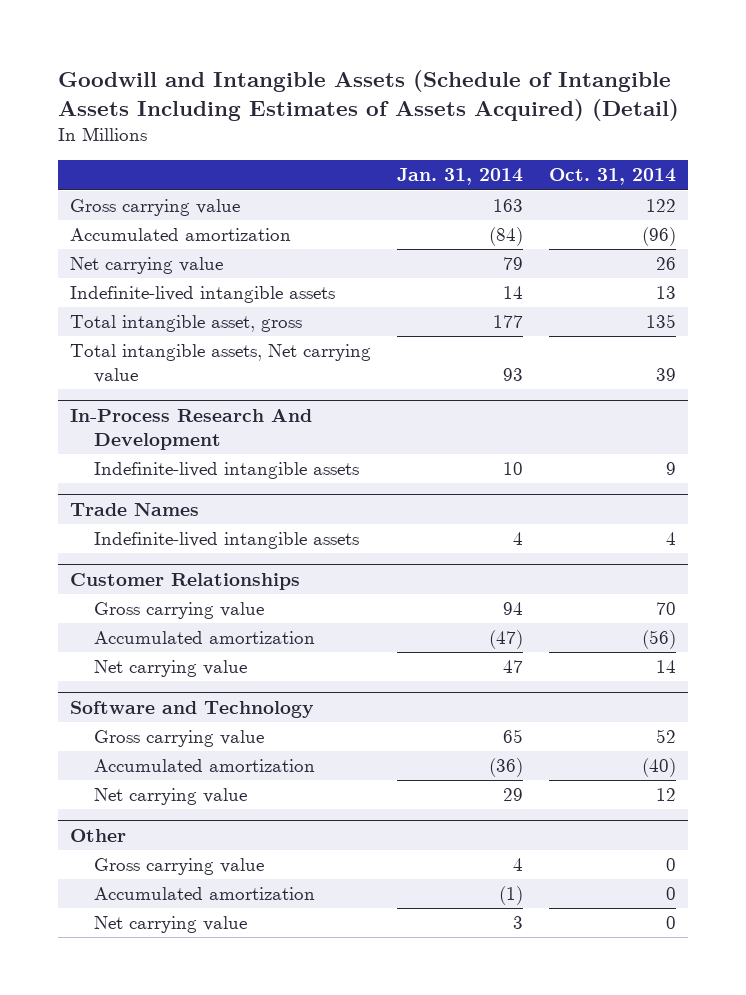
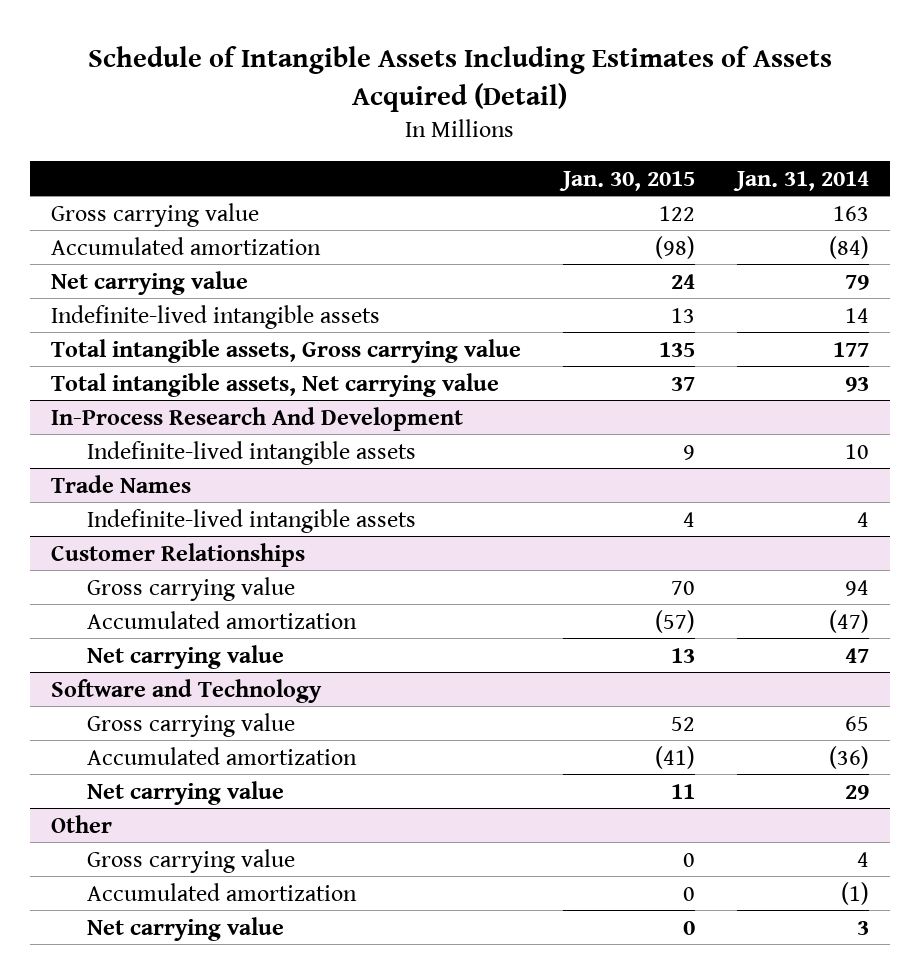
[57,69,679,121] Goodwill and Intangible Assets (Schedule of Intangible Assets Including Estimates of Assets Acquired) (Detail) -> [88,46,833,112] Schedule of Intangible Assets Including Estimates of Assets Acquired (Detail)
[548,168,676,186] Oct. 31, 2014 -> none
none -> [559,170,696,191] Jan. 30, 2015
[70,315,303,333] Total intangible asset, gross -> [51,338,522,363] Total intangible assets, Gross carrying value

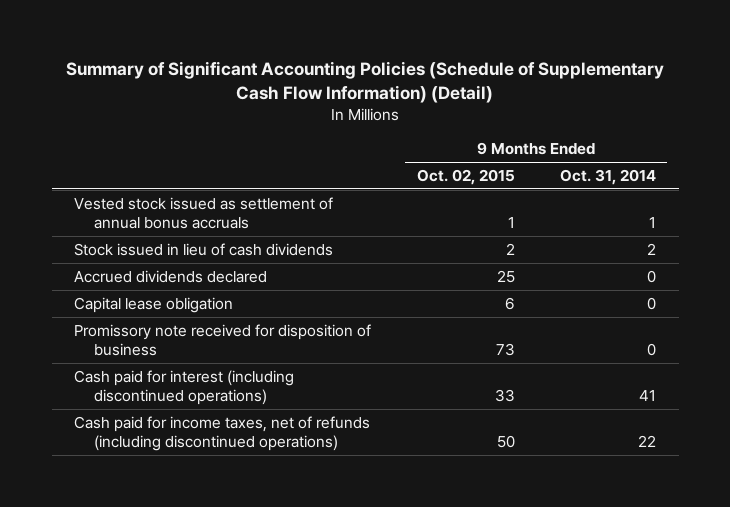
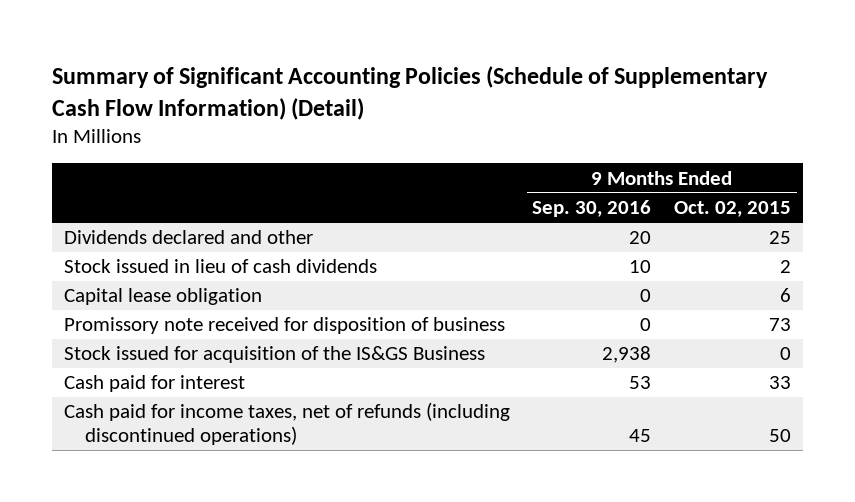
[560,168,657,185] Oct. 31, 2014 -> none
none -> [532,200,652,218] Sep. 30, 2016
[74,196,334,229] Vested stock issued as settlement of annual bonus accruals -> none
none -> [63,230,313,245] Dividends declared and other
[74,269,268,283] Accrued dividends declared -> none
none -> [63,346,485,364] Stock issued for acquisition of the IS&GS Business
[74,369,295,405] Cash paid for interest (including discontinued operations) -> [63,375,245,393] Cash paid for interest

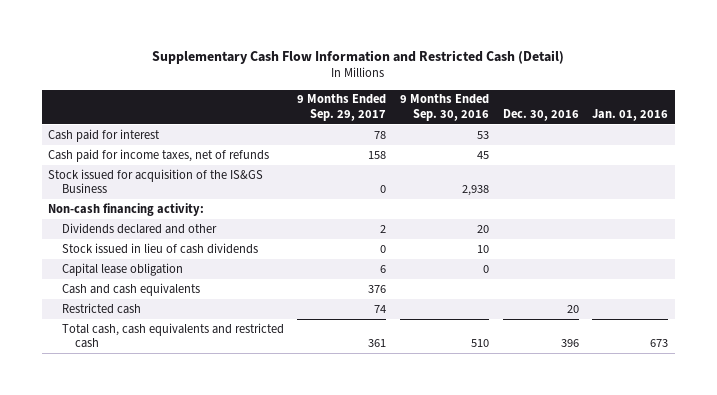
[52,65,769,120] Summary of Significant Accounting Policies (Schedule of Supplementary Cash Flow Information) (Detail) -> [152,49,565,64] Supplementary Cash Flow Information and Restricted Cash (Detail)
[674,201,792,218] Oct. 02, 2015 -> none
none -> [297,94,387,121] 9 Months Ended Sep. 29, 2017
none -> [502,108,579,121] Dec. 30, 2016
none -> [592,108,669,121] Jan. 01, 2016
[63,375,245,393] Cash paid for interest -> [48,128,161,142] Cash paid for interest
none -> [48,148,270,162] Cash paid for income taxes, net of refunds
[63,346,485,364] Stock issued for acquisition of the IS&GS Business -> [48,168,264,194] Stock issued for acquisition of the IS&GS Business
none -> [48,202,205,216] Non-cash financing activity:
[63,317,505,335] Promissory note received for disposition of business -> none
[63,402,510,446] Cash paid for income taxes, net of refunds (including discontinued operations) -> none
none -> [61,282,200,296] Cash and cash equivalents
none -> [61,302,141,314] Restricted cash
none -> [61,322,284,349] Total cash, cash equivalents and restricted cash

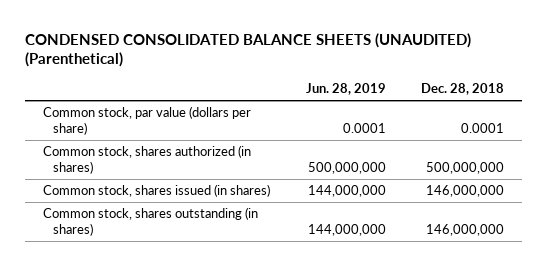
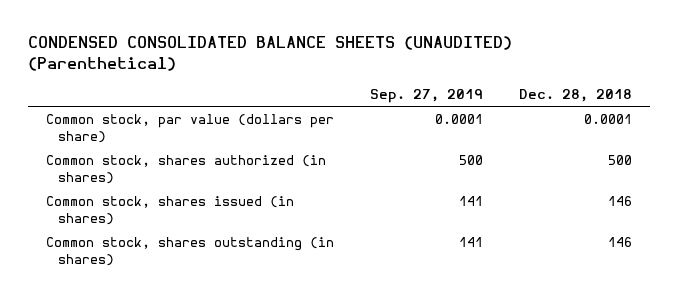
[305,83,386,96] Jun. 28, 2019 -> none
none -> [369,88,483,103] Sep. 27, 2019
[426,161,505,174] 500,000,000 -> [608,155,633,166] 500
[426,185,505,198] 146,000,000 -> [608,196,633,207] 146
[426,223,505,236] 146,000,000 -> [608,237,633,248] 146

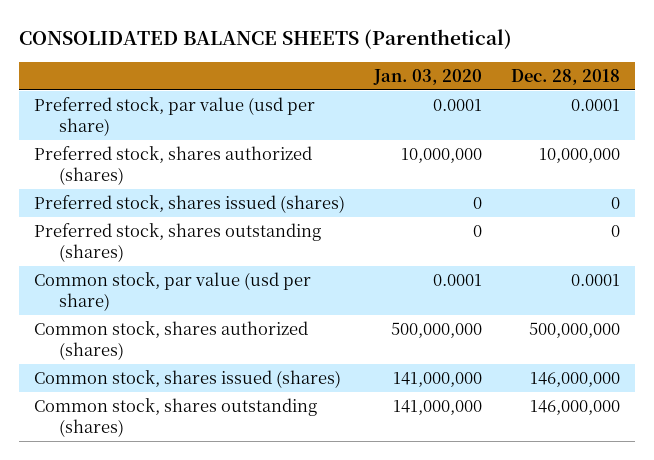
[27,36,512,71] CONDENSED CONSOLIDATED BALANCE SHEETS (UNAUDITED) (Parenthetical) -> [19,29,513,50] CONSOLIDATED BALANCE SHEETS (Parenthetical)
[369,88,483,103] Sep. 27, 2019 -> none
none -> [372,68,482,85] Jan. 03, 2020
none -> [33,97,315,137] Preferred stock, par value (usd per share)
none -> [33,146,312,186] Preferred stock, shares authorized (shares)
none -> [33,195,345,214] Preferred stock, shares issued (shares)
none -> [33,223,321,263] Preferred stock, shares outstanding (shares)
[45,114,334,143] Common stock, par value (dollars per share) -> [33,272,311,312] Common stock, par value (usd per share)
[45,155,326,184] Common stock, shares authorized (in shares) -> [33,321,308,361] Common stock, shares authorized (shares)
[608,155,633,166] 500 -> [528,322,620,339] 500,000,000
[45,196,294,225] Common stock, shares issued (in shares) -> [33,370,341,389] Common stock, shares issued (shares)
[608,196,633,207] 146 -> [529,372,620,388] 146,000,000
[45,237,334,266] Common stock, shares outstanding (in shares) -> [33,398,317,438] Common stock, shares outstanding (shares)
[608,237,633,248] 146 -> [529,400,620,416] 146,000,000

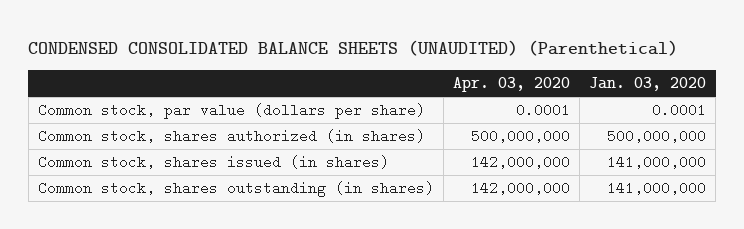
[19,29,513,50] CONSOLIDATED BALANCE SHEETS (Parenthetical) -> [28,39,679,56] CONDENSED CONSOLIDATED BALANCE SHEETS (UNAUDITED) (Parenthetical)
[510,68,620,85] Dec. 28, 2018 -> none
none -> [453,77,571,93] Apr. 03, 2020
[33,97,315,137] Preferred stock, par value (usd per share) -> none
[33,146,312,186] Preferred stock, shares authorized (shares) -> none
[33,195,345,214] Preferred stock, shares issued (shares) -> none
[33,223,321,263] Preferred stock, shares outstanding (shares) -> none
[33,272,311,312] Common stock, par value (usd per share) -> [37,103,425,120] Common stock, par value (dollars per share)
[33,321,308,361] Common stock, shares authorized (shares) -> [37,129,425,144] Common stock, shares authorized (in shares)
[33,370,341,389] Common stock, shares issued (shares) -> [37,155,389,170] Common stock, shares issued (in shares)
[33,398,317,438] Common stock, shares outstanding (shares) -> [37,181,434,198] Common stock, shares outstanding (in shares)

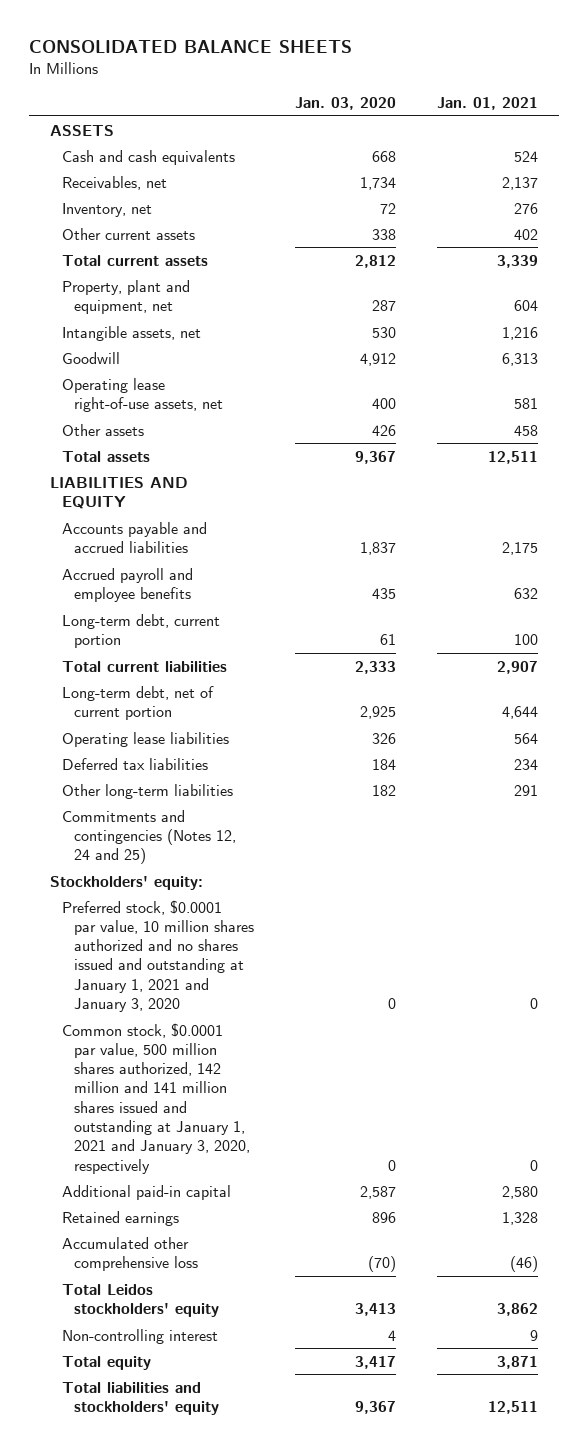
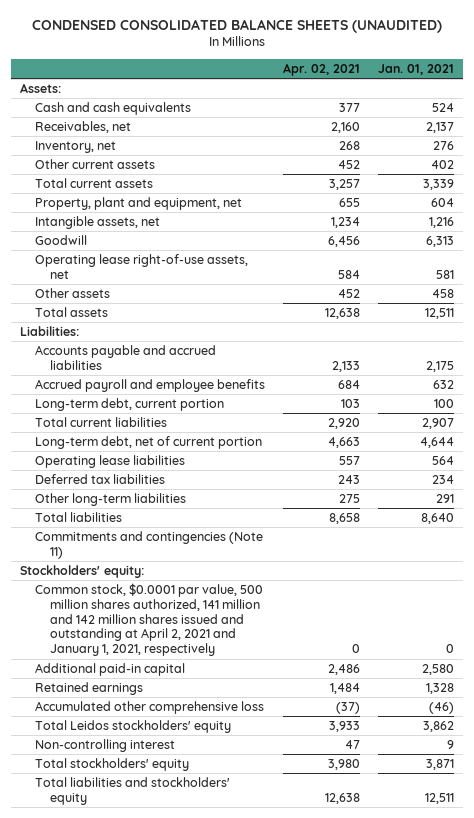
[29,39,353,53] CONSOLIDATED BALANCE SHEETS -> [32,18,443,33] CONDENSED CONSOLIDATED BALANCE SHEETS (UNAUDITED)
[295,96,397,110] Jan. 03, 2020 -> none
none -> [283,62,361,76] Apr. 02, 2021
[49,124,114,136] ASSETS -> [19,83,61,94] Assets:
[49,476,188,509] LIABILITIES AND EQUITY -> [19,326,79,337] Liabilities:
none -> [34,512,122,523] Total liabilities
[61,809,236,865] Commitments and contingencies (Notes 12, 24 and 25) -> [34,531,263,559] Commitments and contingencies (Note 11)
[61,899,254,1013] Preferred stock, $0.0001 par value, 10 million shares authorized and no shares issued and outstanding at January 1, 2021 and January 3, 2020 -> none
[61,1022,250,1174] Common stock, $0.0001 par value, 500 million shares authorized, 142 million and 141 million shares issued and outstanding at January 1, 2021 and January 3, 2020, respectively -> [34,583,263,657] Common stock, $0.0001 par value, 500 million shares authorized, 141 million and 142 million shares issued and outstanding at April 2, 2021 and January 1, 2021, respectively
[61,1355,151,1370] Total equity -> [34,758,189,772] Total stockholders' equity

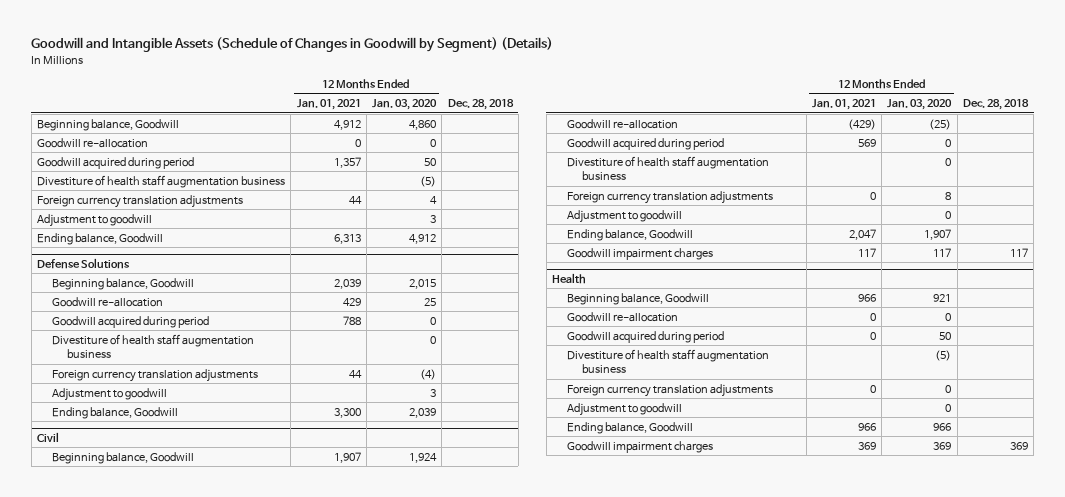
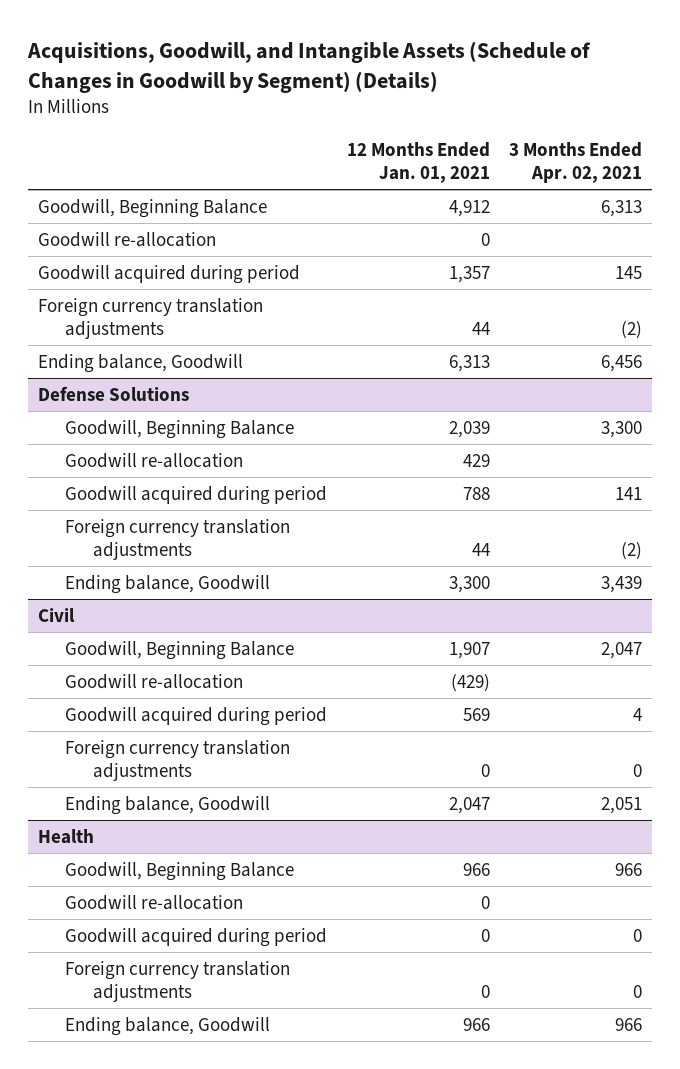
[31,37,554,53] Goodwill and Intangible Assets (Schedule of Changes in Goodwill by Segment) (Details) -> [26,40,591,93] Acquisitions, Goodwill, and Intangible Assets (Schedule of Changes in Goodwill by Segment) (Details)
[372,99,438,111] Jan. 03, 2020 -> none
[447,99,514,111] Dec. 28, 2018 -> none
none -> [509,141,643,183] 3 Months Ended Apr. 02, 2021
[36,118,179,131] Beginning balance, Goodwill -> [37,198,267,218] Goodwill, Beginning Balance
[36,174,285,188] Divestiture of health staff augmentation business -> none
[36,213,152,227] Adjustment to goodwill -> none
[52,277,195,290] Beginning balance, Goodwill -> [65,419,295,439] Goodwill, Beginning Balance
[52,333,255,359] Divestiture of health staff augmentation business -> none
[52,387,168,401] Adjustment to goodwill -> none
[52,451,195,464] Beginning balance, Goodwill -> [65,640,295,660] Goodwill, Beginning Balance
[567,155,770,181] Divestiture of health staff augmentation business -> none
[567,209,683,223] Adjustment to goodwill -> none
[567,247,714,260] Goodwill impairment charges -> none
[567,292,710,305] Beginning balance, Goodwill -> [65,861,295,881] Goodwill, Beginning Balance
[567,348,770,374] Divestiture of health staff augmentation business -> none
[567,402,683,416] Adjustment to goodwill -> none
[567,440,714,453] Goodwill impairment charges -> none

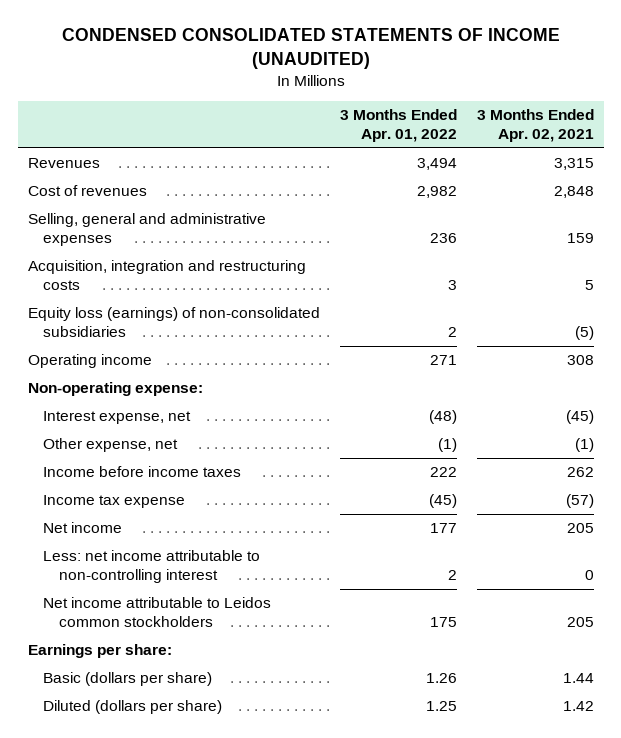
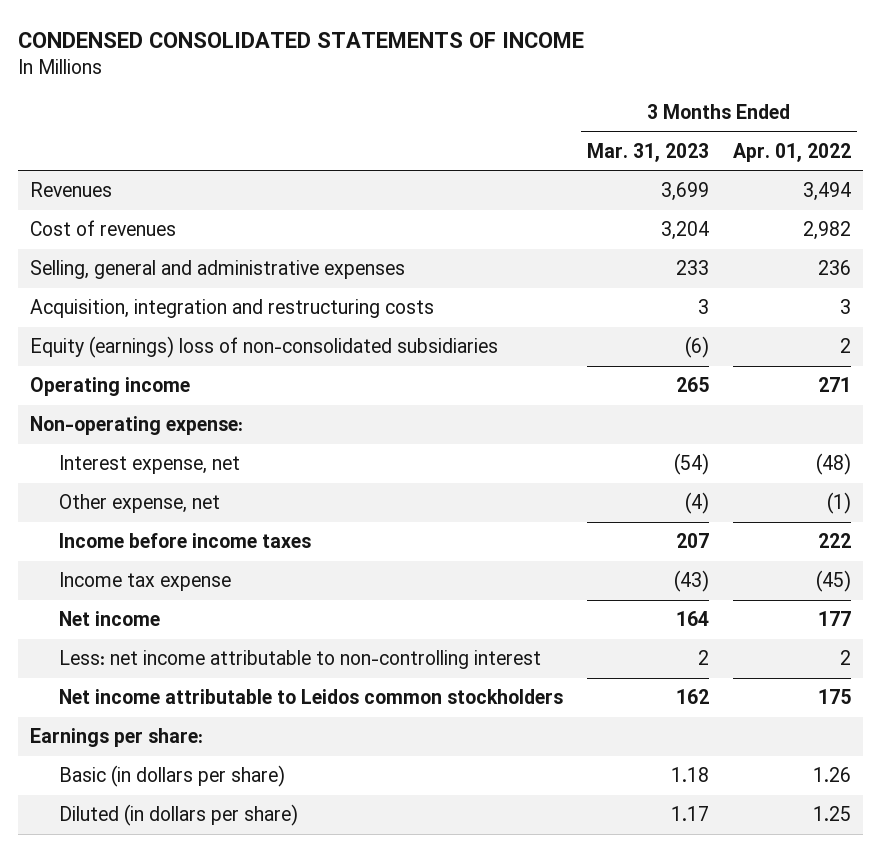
[61,28,560,69] CONDENSED CONSOLIDATED STATEMENTS OF INCOME (UNAUDITED) -> [17,31,584,48] CONDENSED CONSOLIDATED STATEMENTS OF INCOME
[476,109,594,142] 3 Months Ended Apr. 02, 2021 -> none
none -> [586,142,709,162] Mar. 31, 2023
[27,307,320,338] Equity loss (earnings) of non-consolidated subsidiaries -> [29,336,498,359] Equity (earnings) loss of non-consolidated subsidiaries
[43,672,213,687] Basic (dollars per share) -> [58,765,285,788] Basic (in dollars per share)
[43,700,223,715] Diluted (dollars per share) -> [58,804,298,827] Diluted (in dollars per share)

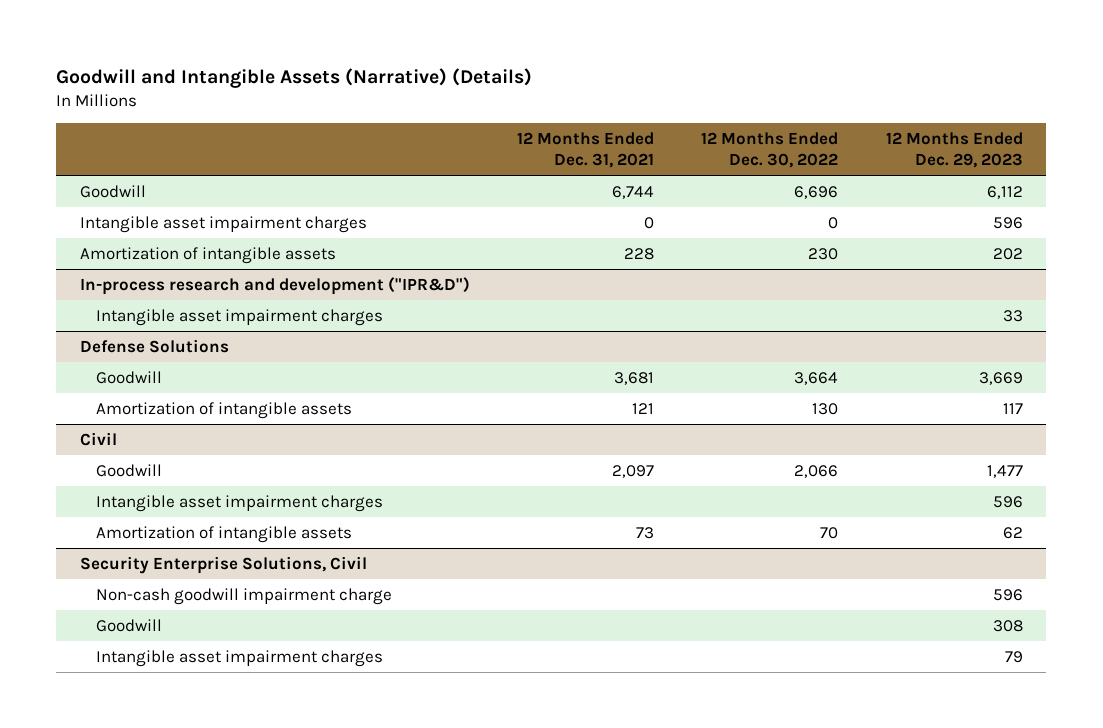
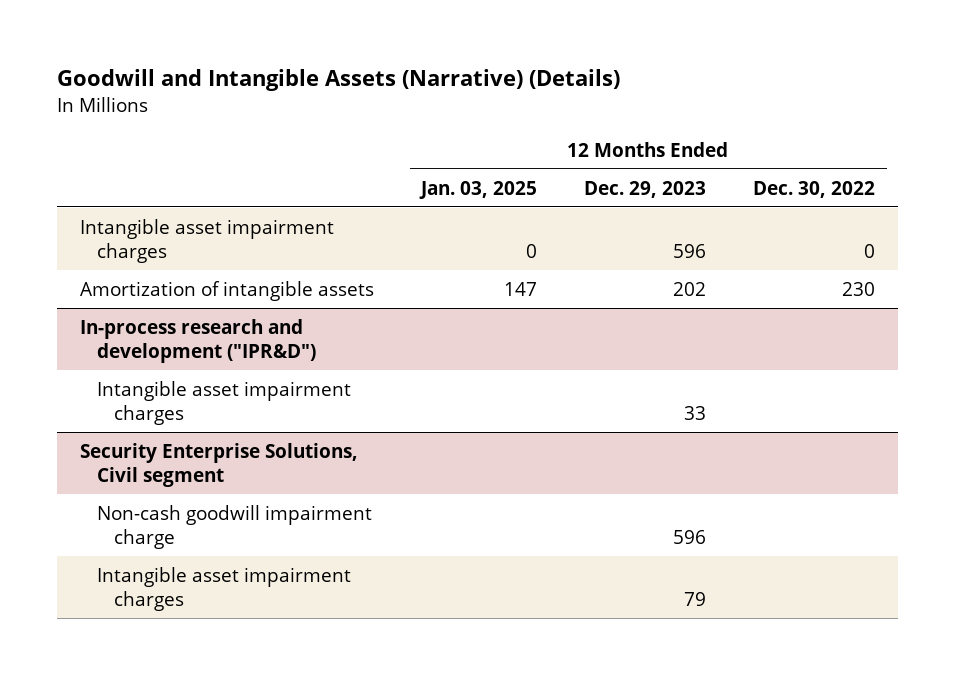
[517,131,655,168] 12 Months Ended Dec. 31, 2021 -> none
none -> [419,180,538,199] Jan. 03, 2025
[80,184,147,198] Goodwill -> none
[80,338,230,353] Defense Solutions -> none
[96,370,163,384] Goodwill -> none
[96,401,353,419] Amortization of intangible assets -> none
[80,431,118,446] Civil -> none
[96,463,163,477] Goodwill -> none
[96,494,384,512] Intangible asset impairment charges -> none
[96,525,353,543] Amortization of intangible assets -> none
[80,555,368,574] Security Enterprise Solutions, Civil -> [80,442,359,487] Security Enterprise Solutions, Civil segment
[96,618,163,632] Goodwill -> none

